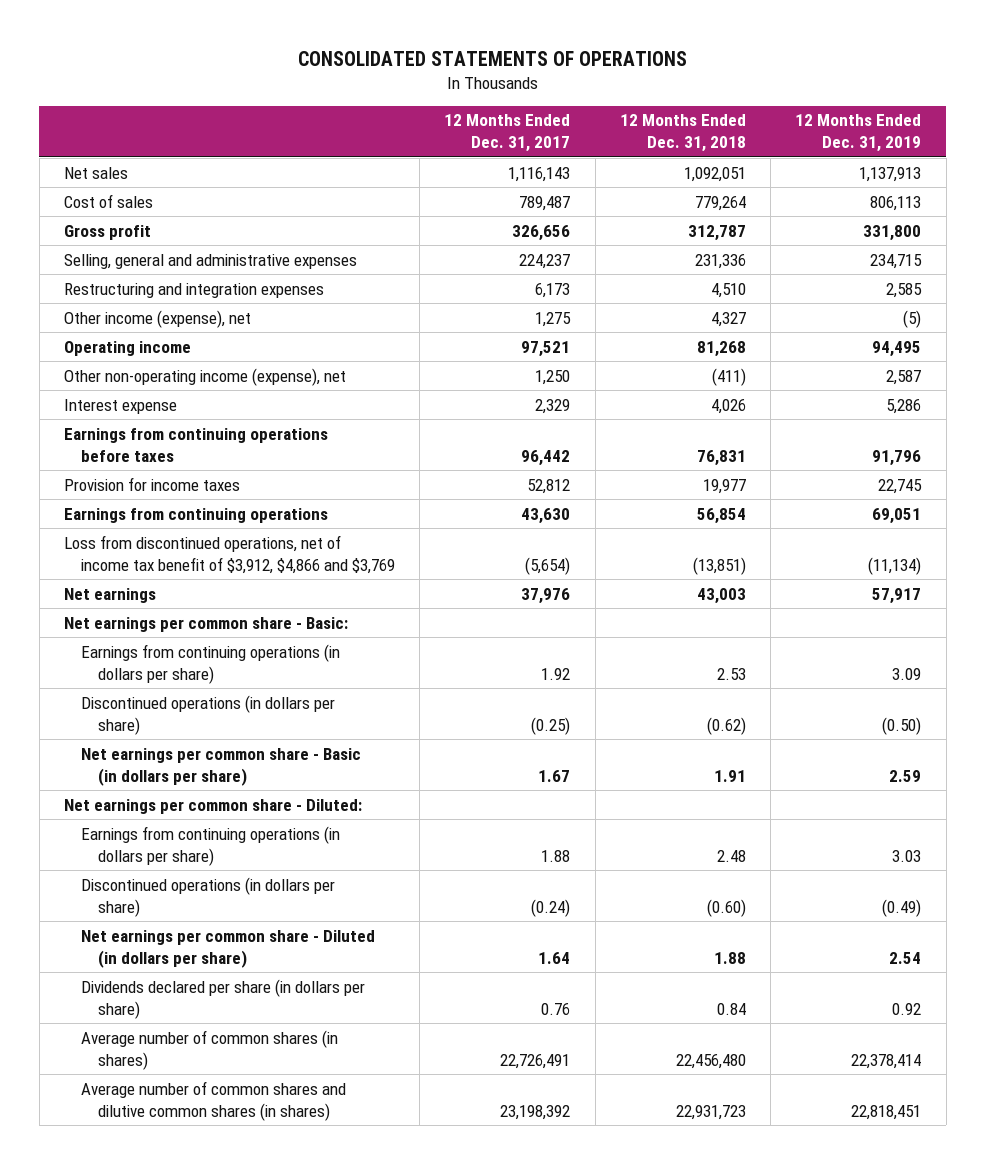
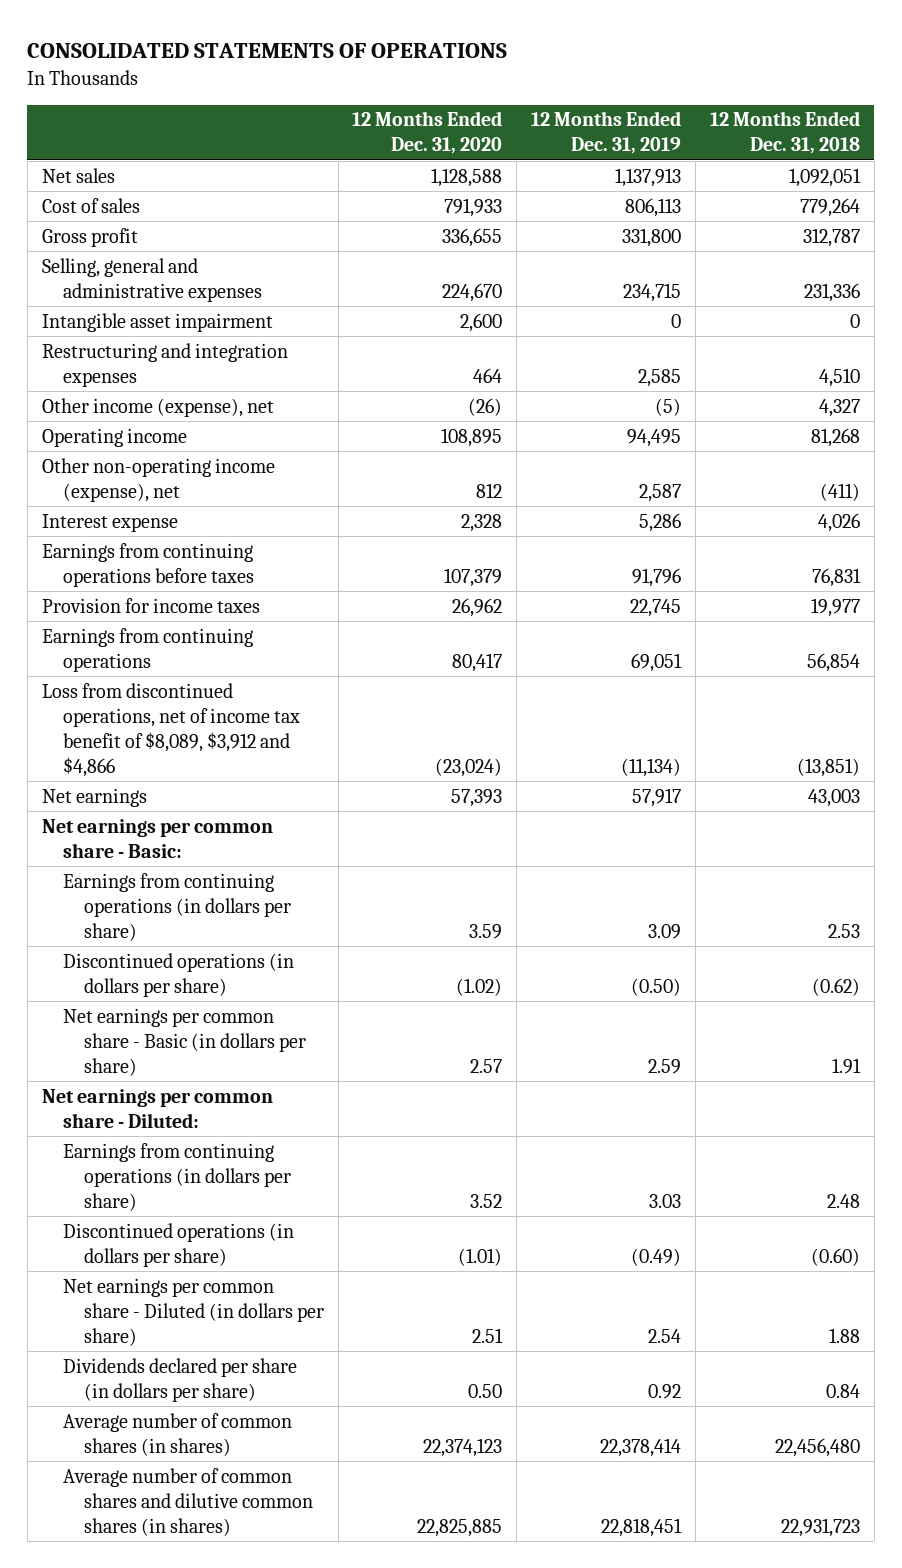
[444,114,571,153] 12 Months Ended Dec. 31, 2017 -> none
none -> [352,111,503,155] 12 Months Ended Dec. 31, 2020
none -> [41,312,273,332] Intangible asset impairment
[63,534,396,574] Loss from discontinued operations, net of income tax benefit of $3,912, $4,866 and $3,769 -> [41,682,300,777] Loss from discontinued operations, net of income tax benefit of $8,089, $3,912 and $4,866

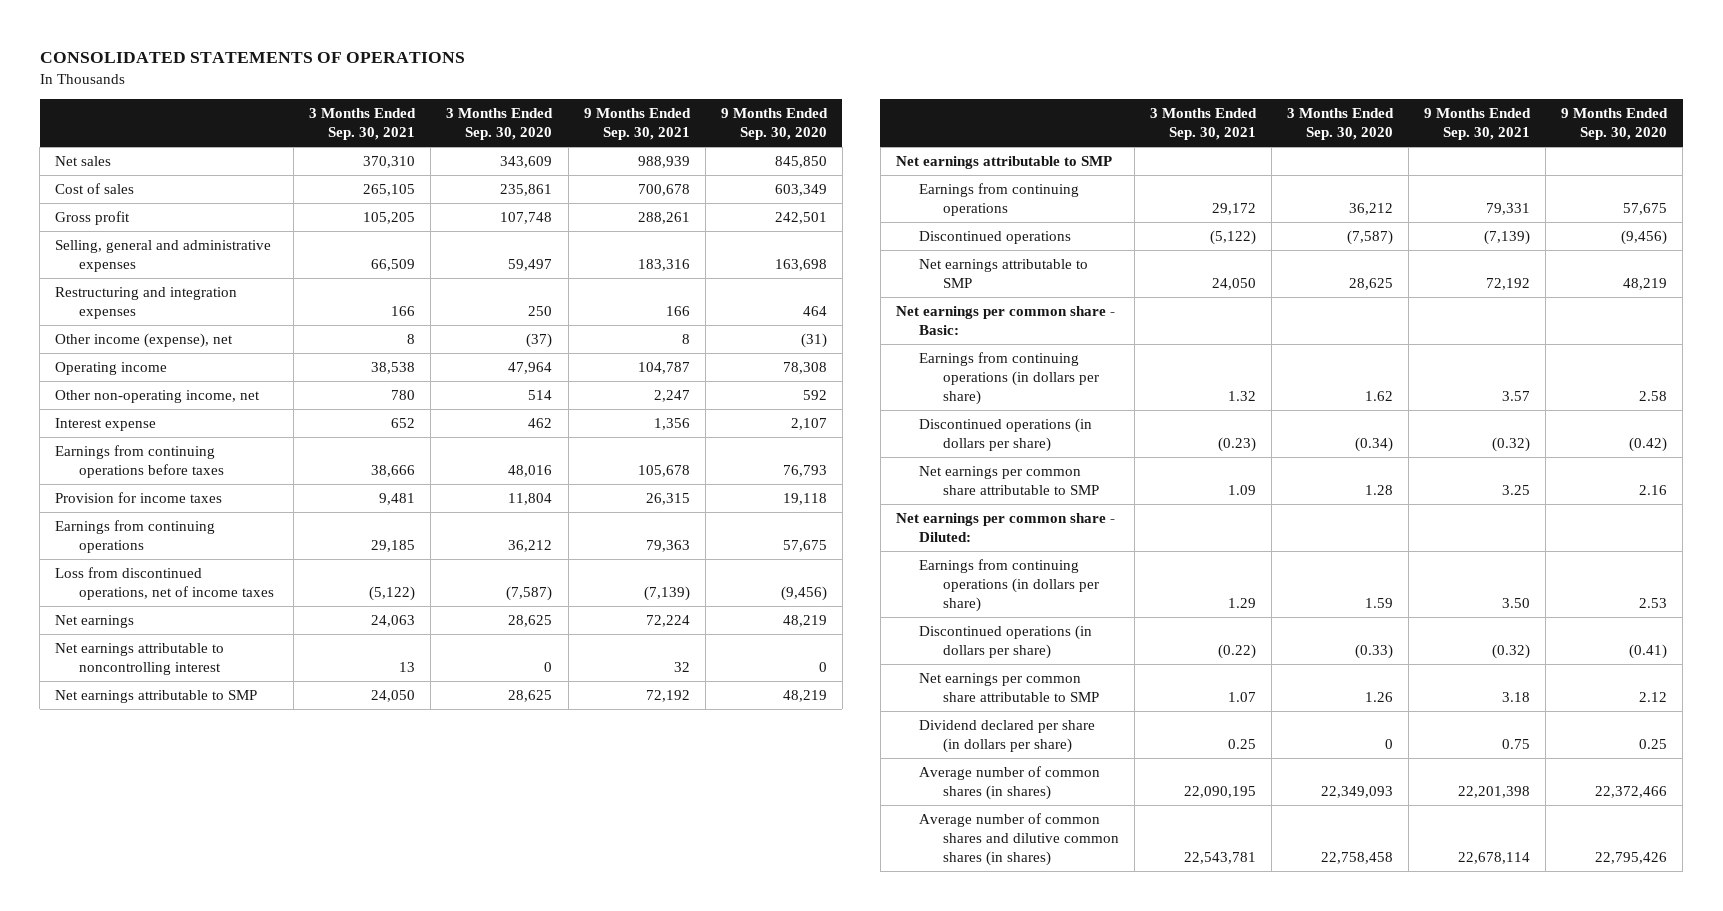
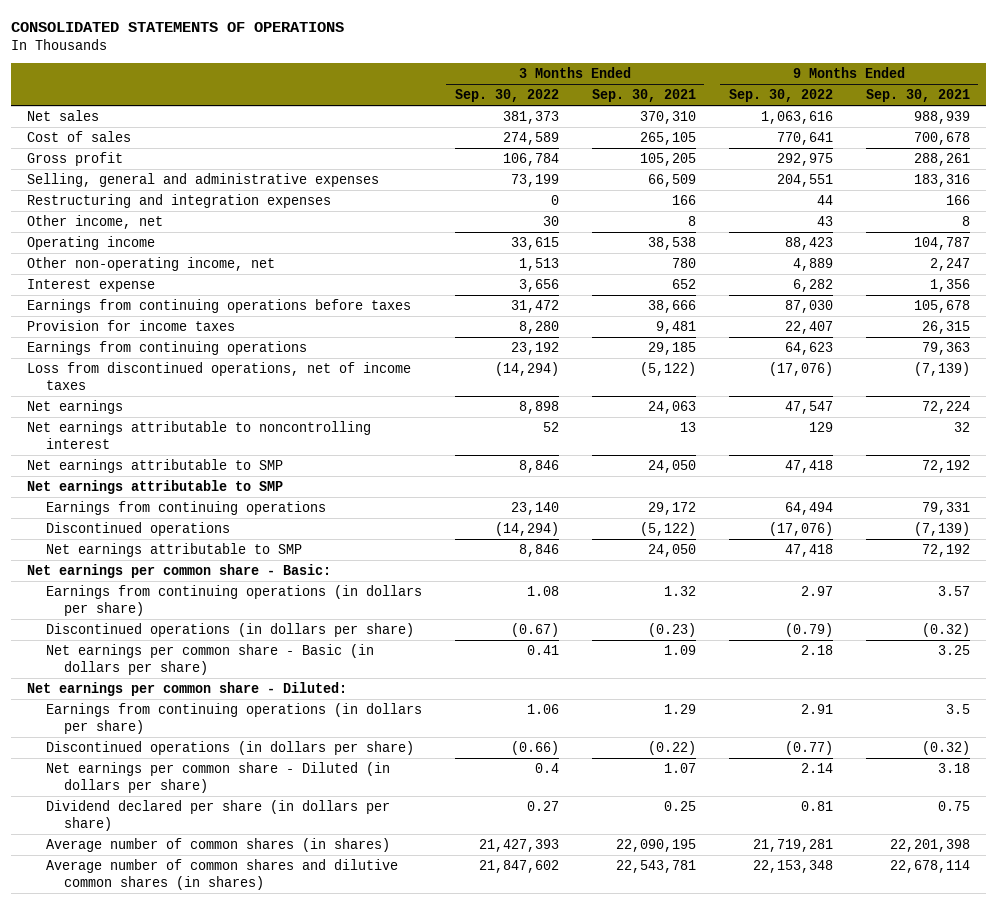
[446,108,554,141] 3 Months Ended Sep. 30, 2020 -> none
[720,108,828,141] 9 Months Ended Sep. 30, 2020 -> none
none -> [454,89,559,103] Sep. 30, 2022
none -> [728,89,833,103] Sep. 30, 2022
[55,333,234,349] Other income (expense), net -> [27,215,164,230] Other income, net
[919,466,1099,496] Net earnings per common share attributable to SMP -> [45,644,374,676] Net earnings per common share - Basic (in dollars per share)
[1502,598,1531,609] 3.50 -> [945,704,970,715] 3.5
[919,673,1099,703] Net earnings per common share attributable to SMP -> [45,762,390,794] Net earnings per common share - Diluted (in dollars per share)

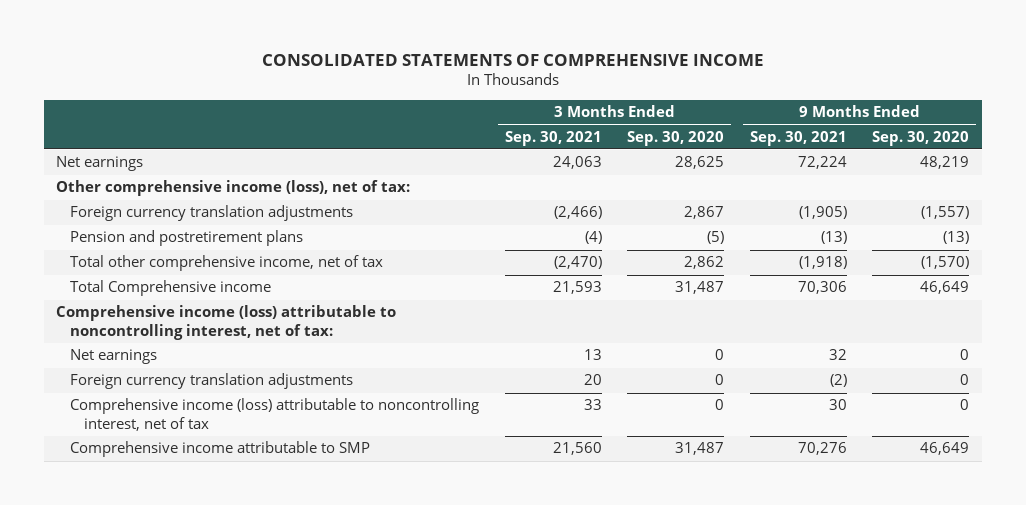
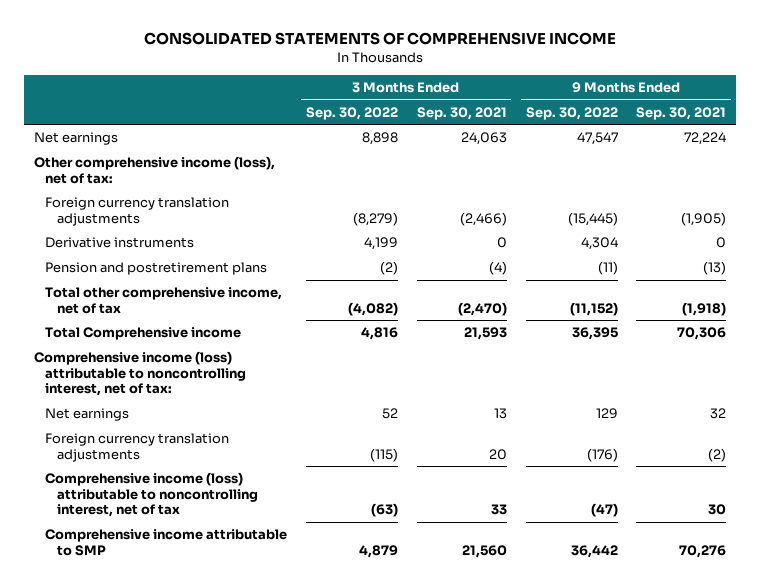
[627,130,725,146] Sep. 30, 2020 -> none
[872,130,970,146] Sep. 30, 2020 -> none
none -> [305,106,398,120] Sep. 30, 2022
none -> [525,106,618,120] Sep. 30, 2022
none -> [45,237,195,249] Derivative instruments

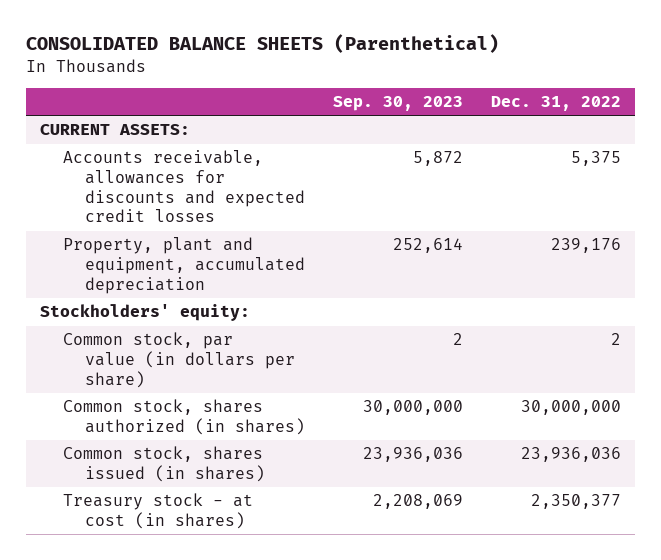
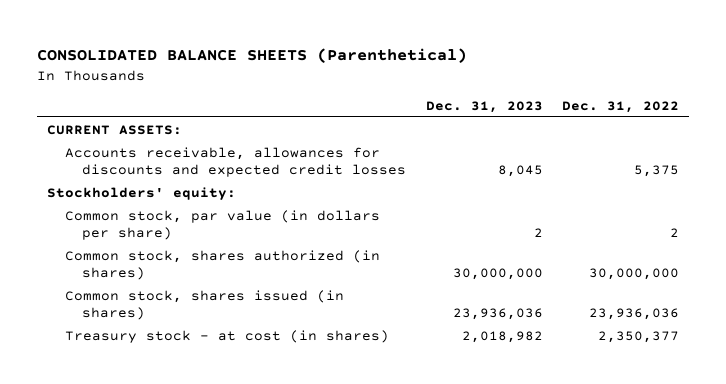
[333,95,464,111] Sep. 30, 2023 -> none
none -> [425,100,543,113] Dec. 31, 2023
[62,237,306,294] Property, plant and equipment, accumulated depreciation -> none

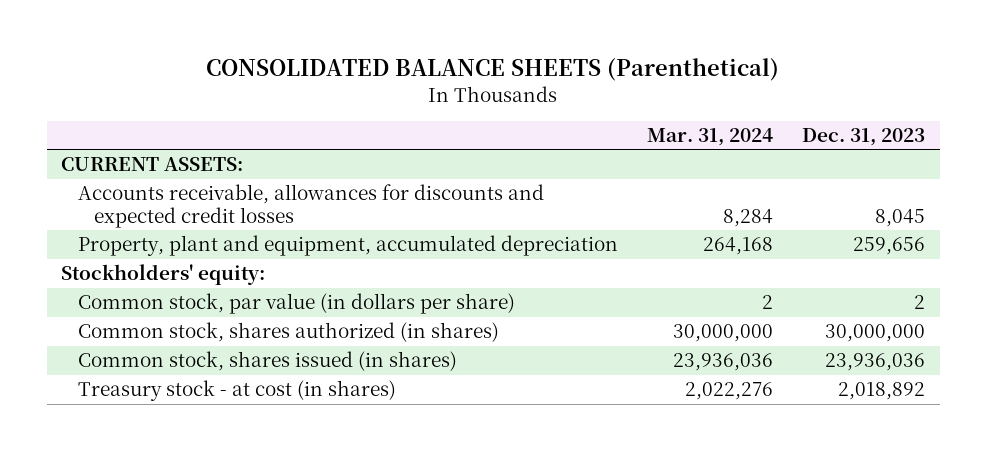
[561,100,679,113] Dec. 31, 2022 -> none
none -> [646,127,773,146] Mar. 31, 2024
none -> [77,235,618,257] Property, plant and equipment, accumulated depreciation
[461,330,543,343] 2,018,982 -> [838,382,926,401] 2,018,892

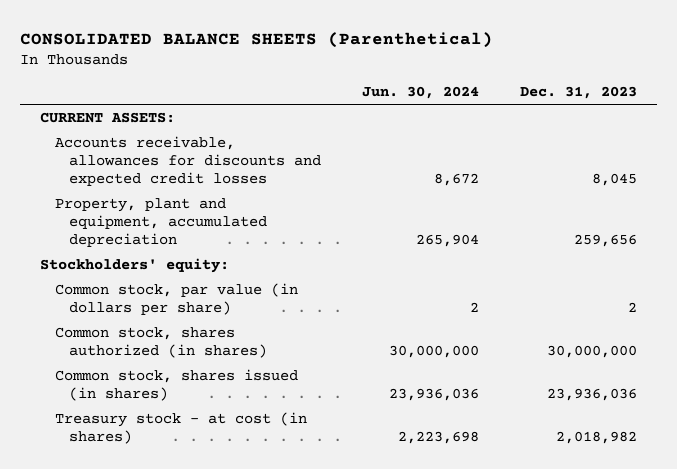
[646,127,773,146] Mar. 31, 2024 -> none
none -> [362,86,480,100] Jun. 30, 2024
[838,382,926,401] 2,018,892 -> [555,430,637,444] 2,018,982

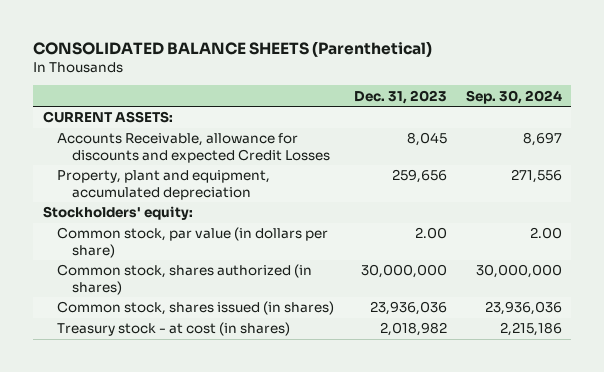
[362,86,480,100] Jun. 30, 2024 -> none
none -> [465,89,562,104] Sep. 30, 2024
[54,135,322,187] Accounts receivable, allowances for discounts and expected credit losses -> [57,133,331,163] Accounts Receivable, allowance for discounts and expected Credit Losses
[627,301,637,312] 2 -> [414,227,447,240] 2.00

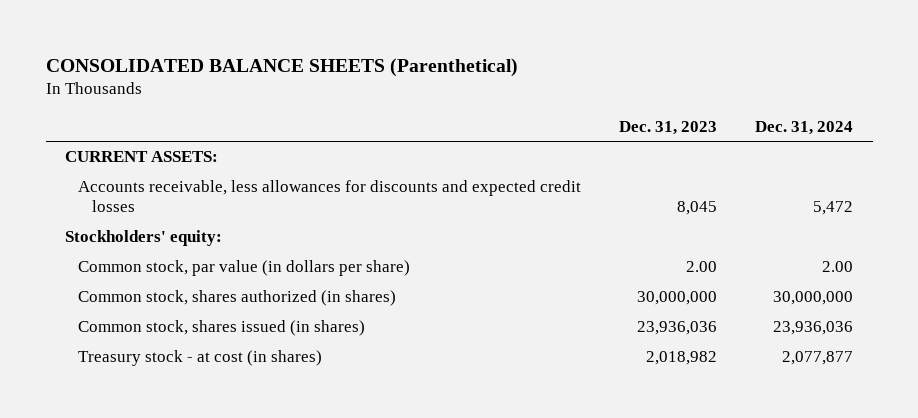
[465,89,562,104] Sep. 30, 2024 -> none
none -> [755,120,854,135] Dec. 31, 2024
[57,170,271,200] Property, plant and equipment, accumulated depreciation -> none
[57,133,331,163] Accounts Receivable, allowance for discounts and expected Credit Losses -> [78,180,582,213] Accounts receivable, less allowances for discounts and expected credit losses

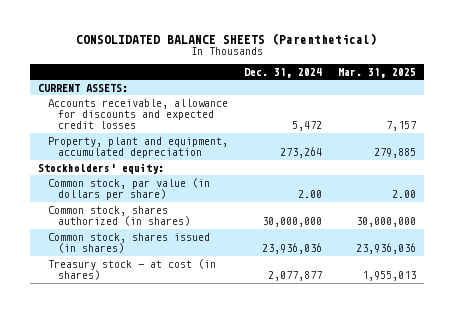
[619,120,718,135] Dec. 31, 2023 -> none
none -> [337,67,416,78] Mar. 31, 2025
[78,180,582,213] Accounts receivable, less allowances for discounts and expected credit losses -> [47,98,228,130] Accounts receivable, allowance for discounts and expected credit losses
none -> [47,136,228,159] Property, plant and equipment, accumulated depreciation

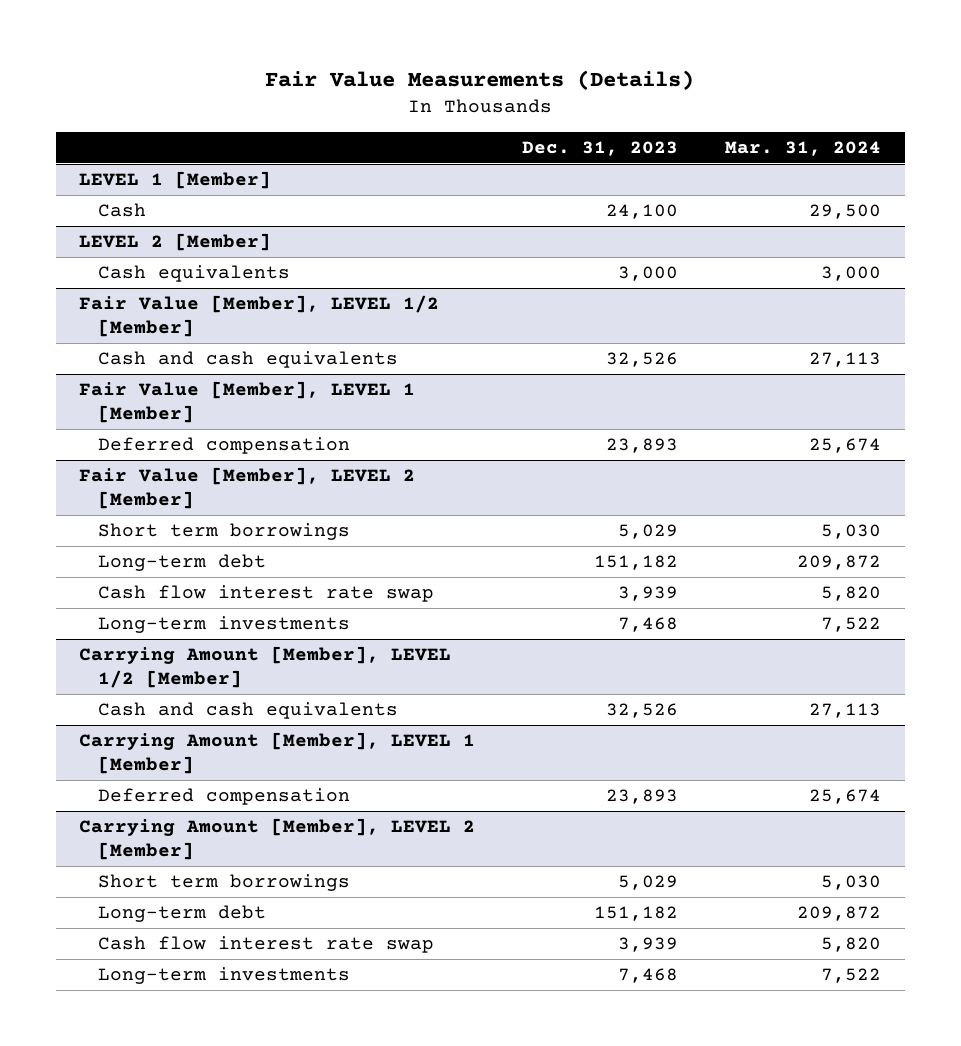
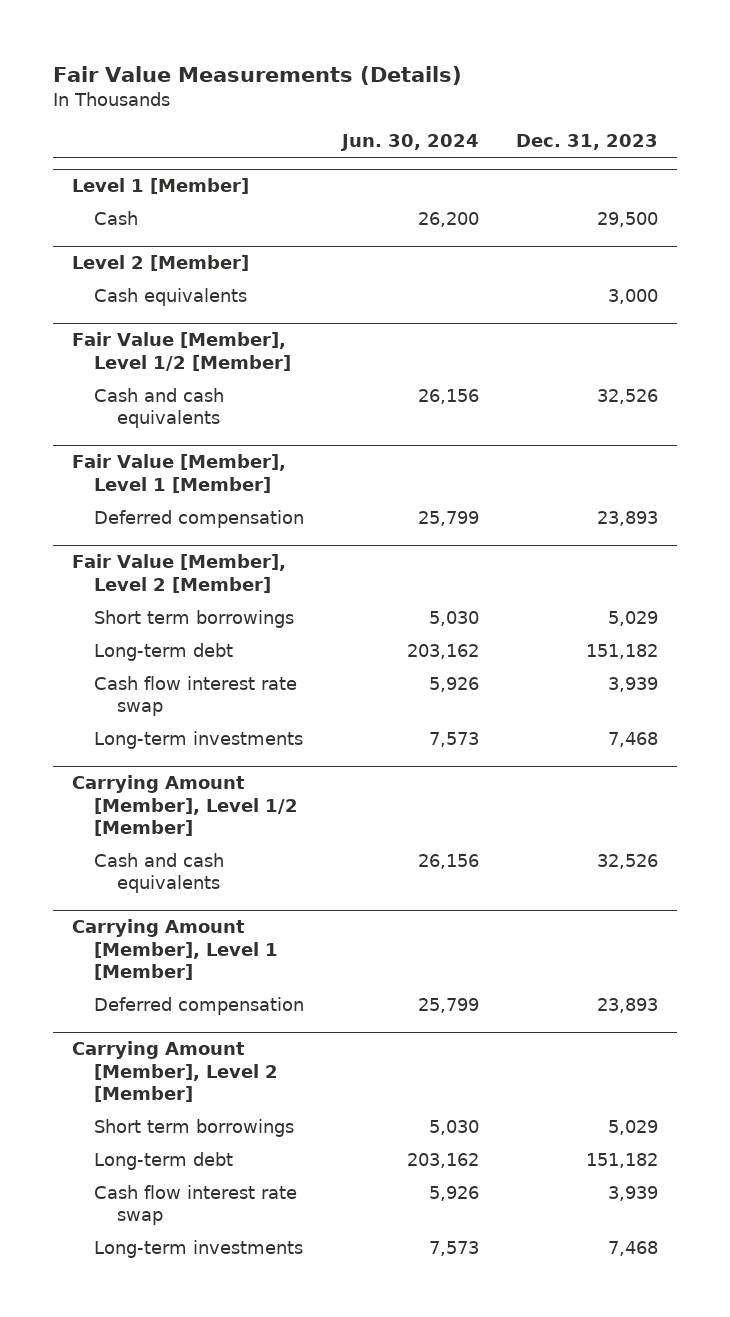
[725,140,882,156] Mar. 31, 2024 -> none
none -> [339,134,479,152] Jun. 30, 2024
[79,171,272,190] LEVEL 1 [Member] -> [72,178,250,195] Level 1 [Member]
[606,204,679,220] 24,100 -> [596,212,658,228] 29,500
[79,233,272,252] LEVEL 2 [Member] -> [72,255,250,272] Level 2 [Member]
[79,295,440,338] Fair Value [Member], LEVEL 1/2 [Member] -> [72,332,292,371] Fair Value [Member], Level 1/2 [Member]
[79,381,416,424] Fair Value [Member], LEVEL 1 [Member] -> [72,454,287,493] Fair Value [Member], Level 1 [Member]
[79,467,416,510] Fair Value [Member], LEVEL 2 [Member] -> [72,554,287,593] Fair Value [Member], Level 2 [Member]
[79,646,452,689] Carrying Amount [Member], LEVEL 1/2 [Member] -> [72,775,299,837] Carrying Amount [Member], Level 1/2 [Member]
[79,732,476,775] Carrying Amount [Member], LEVEL 1 [Member] -> [72,919,279,981] Carrying Amount [Member], Level 1 [Member]
[79,818,476,861] Carrying Amount [Member], LEVEL 2 [Member] -> [72,1041,279,1103] Carrying Amount [Member], Level 2 [Member]

